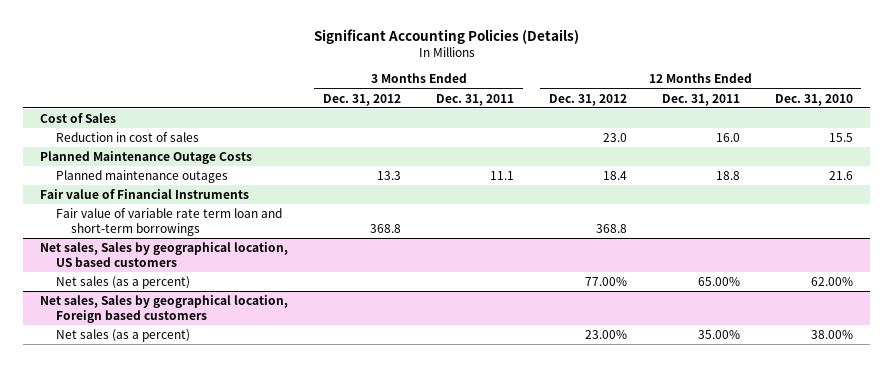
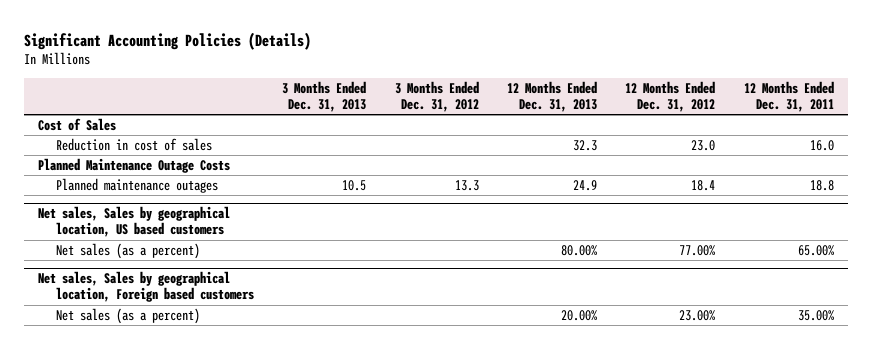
[436,93,515,106] Dec. 31, 2011 -> none
[774,93,853,106] Dec. 31, 2010 -> none
none -> [282,80,367,113] 3 Months Ended Dec. 31, 2013
none -> [506,80,597,113] 12 Months Ended Dec. 31, 2013
[40,188,250,199] Fair value of Financial Instruments -> none
[55,207,282,236] Fair value of variable rate term loan and short-term borrowings -> none

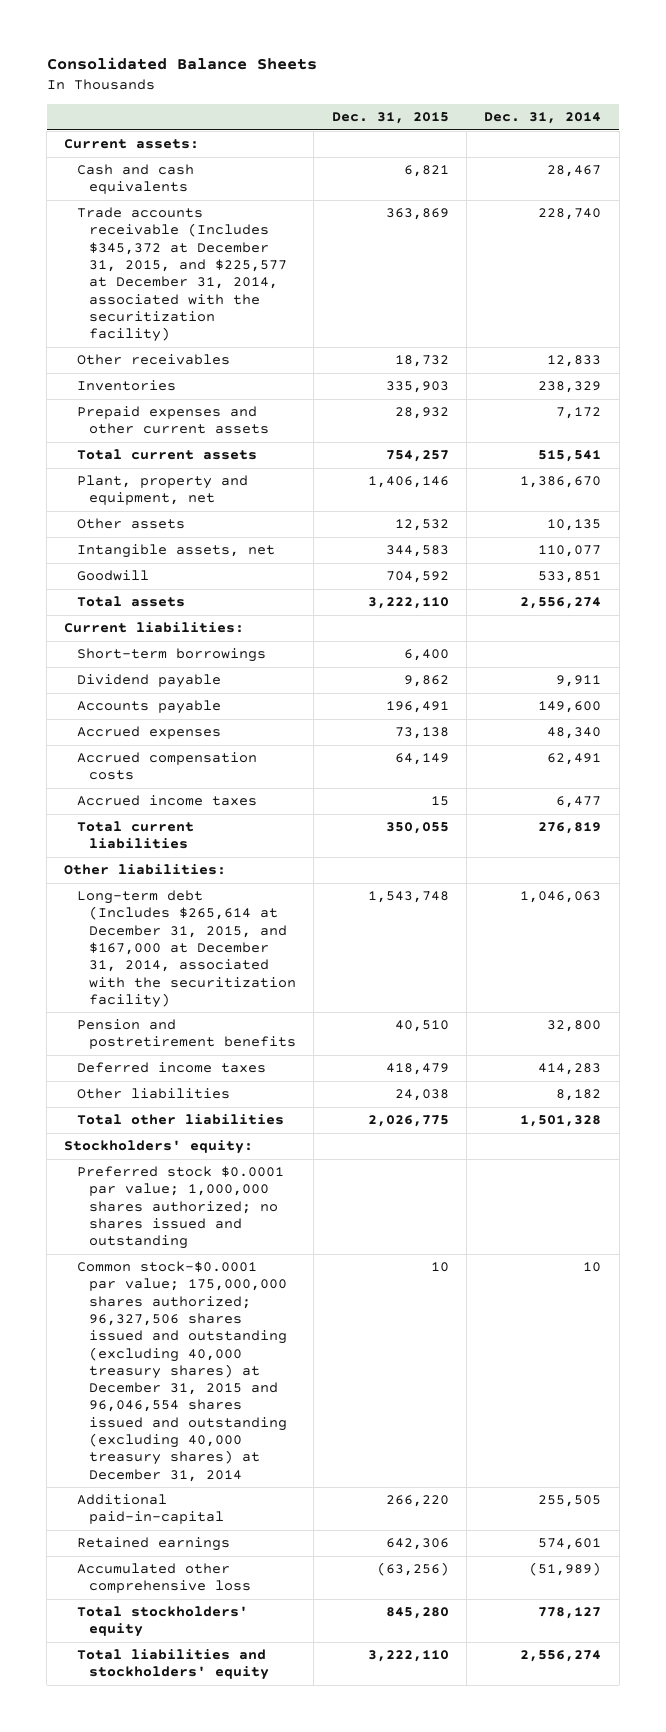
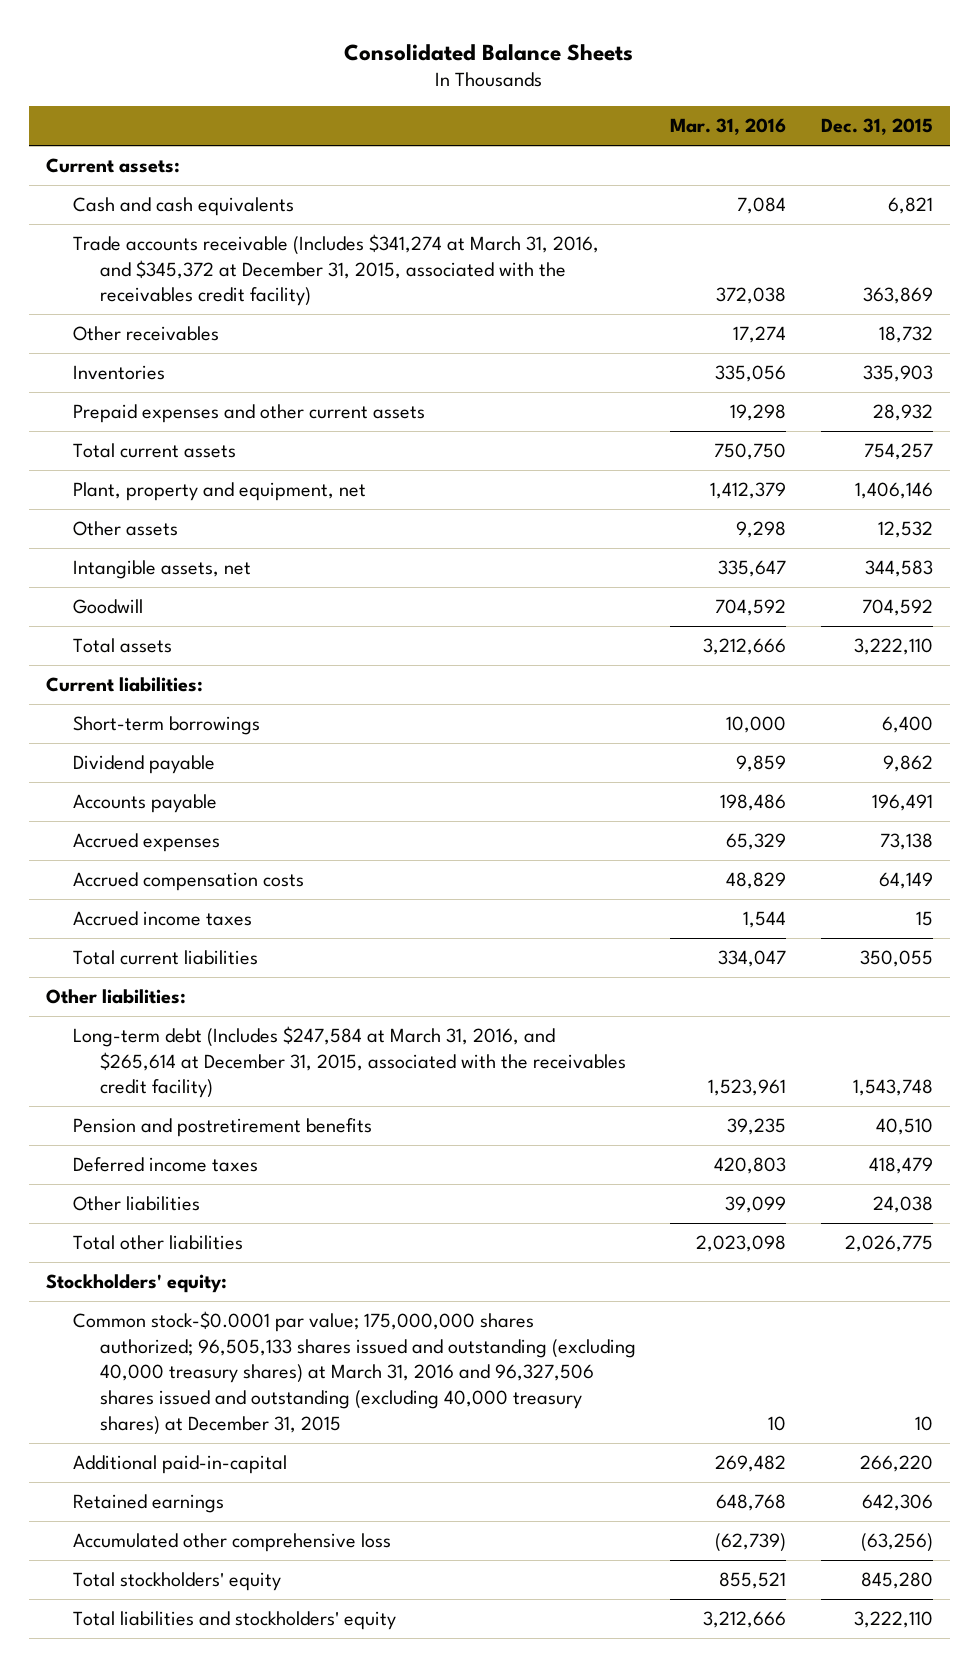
[484,112,602,125] Dec. 31, 2014 -> none
none -> [670,118,787,136] Mar. 31, 2016
[76,207,288,343] Trade accounts receivable (Includes $345,372 at December 31, 2015, and $225,577 at December 31, 2014, associated with the securitization facility) -> [72,233,599,307] Trade accounts receivable (Includes $341,274 at March 31, 2016, and $345,372 at December 31, 2015, associated with the receivables credit facility)
[76,890,297,1008] Long-term debt (Includes $265,614 at December 31, 2015, and $167,000 at December 31, 2014, associated with the securitization facility) -> [72,1025,626,1099] Long-term debt (Includes $247,584 at March 31, 2016, and $265,614 at December 31, 2015, associated with the receivables credit facility)
[76,1166,284,1250] Preferred stock $0.0001 par value; 1,000,000 shares authorized; no shares issued and outstanding -> none
[76,1261,288,1482] Common stock-$0.0001 par value; 175,000,000 shares authorized; 96,327,506 shares issued and outstanding (excluding 40,000 treasury shares) at December 31, 2015 and 96,046,554 shares issued and outstanding (excluding 40,000 treasury shares) at December 31, 2014 -> [72,1310,636,1436] Common stock-$0.0001 par value; 175,000,000 shares authorized; 96,505,133 shares issued and outstanding (excluding 40,000 treasury shares) at March 31, 2016 and 96,327,506 shares issued and outstanding (excluding 40,000 treasury shares) at December 31, 2015

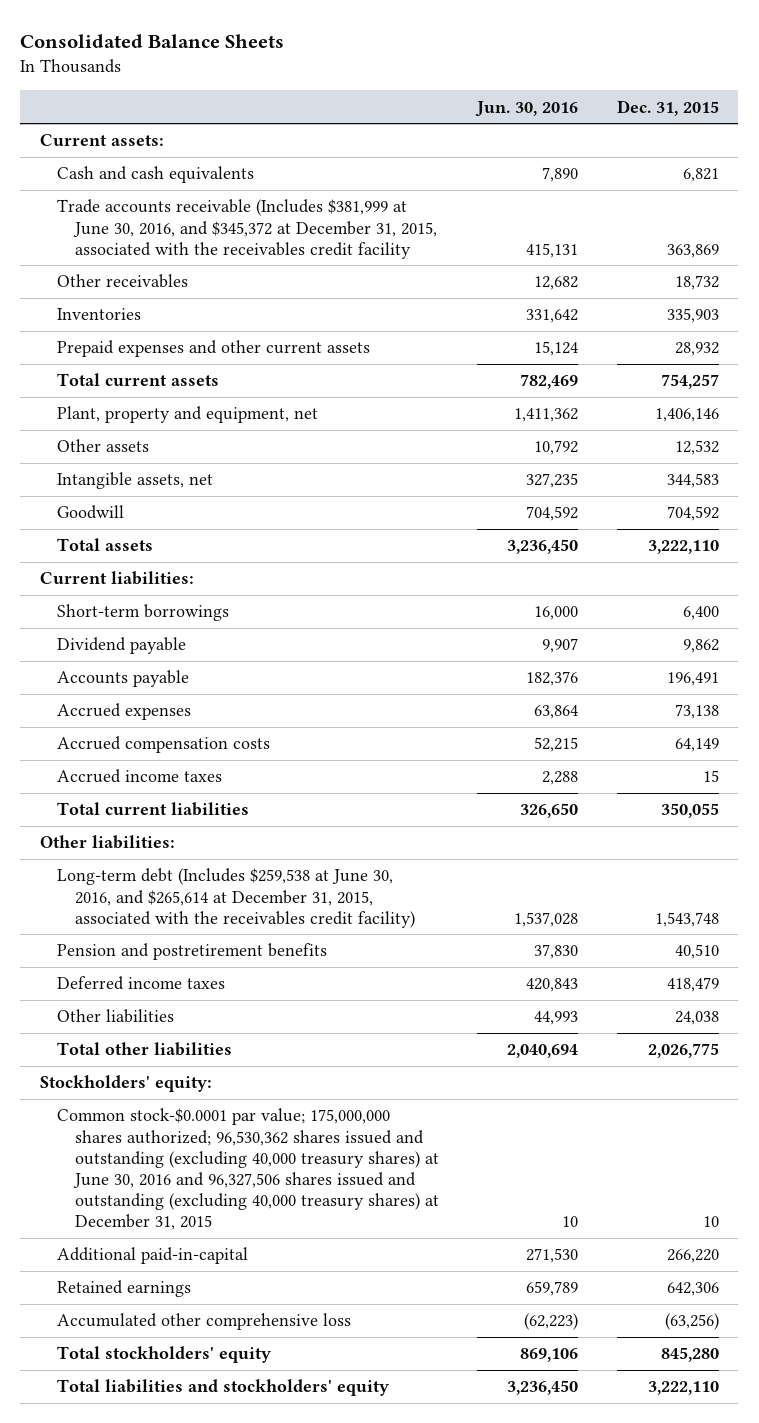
[670,118,787,136] Mar. 31, 2016 -> none
none -> [475,100,579,117] Jun. 30, 2016
[72,233,599,307] Trade accounts receivable (Includes $341,274 at March 31, 2016, and $345,372 at December 31, 2015, associated with the receivables credit facility) -> [57,199,437,259] Trade accounts receivable (Includes $381,999 at June 30, 2016, and $345,372 at December 31, 2015, associated with the receivables credit facility
[72,1025,626,1099] Long-term debt (Includes $247,584 at March 31, 2016, and $265,614 at December 31, 2015, associated with the receivables credit facility) -> [57,868,415,928] Long-term debt (Includes $259,538 at June 30, 2016, and $265,614 at December 31, 2015, associated with the receivables credit facility)
[72,1310,636,1436] Common stock-$0.0001 par value; 175,000,000 shares authorized; 96,505,133 shares issued and outstanding (excluding 40,000 treasury shares) at March 31, 2016 and 96,327,506 shares issued and outstanding (excluding 40,000 treasury shares) at December 31, 2015 -> [57,1108,439,1231] Common stock-$0.0001 par value; 175,000,000 shares authorized; 96,530,362 shares issued and outstanding (excluding 40,000 treasury shares) at June 30, 2016 and 96,327,506 shares issued and outstanding (excluding 40,000 treasury shares) at December 31, 2015

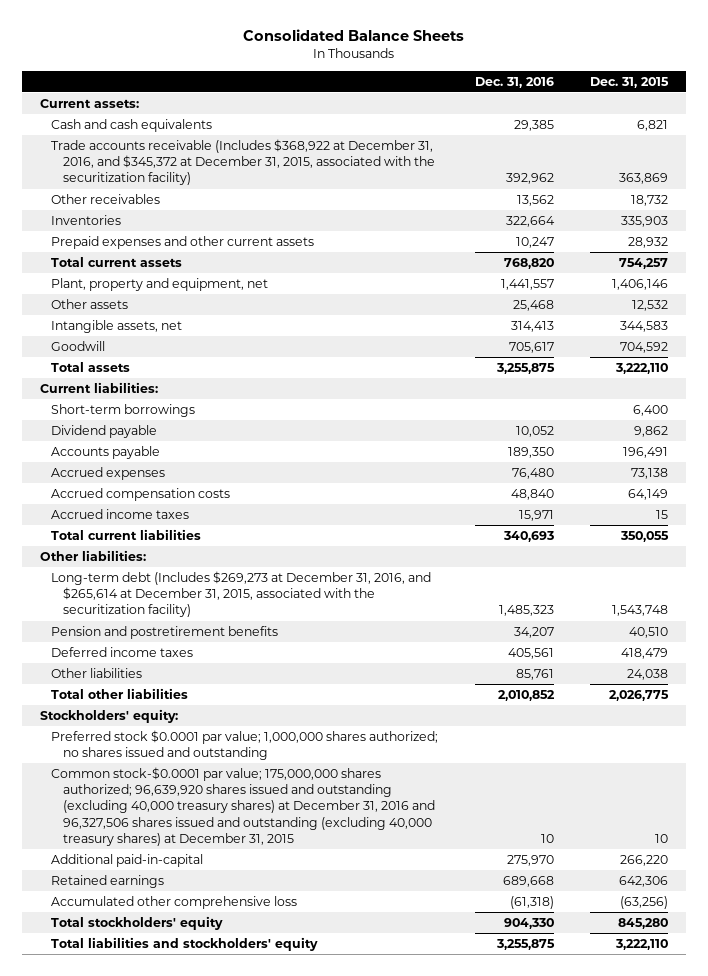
[475,100,579,117] Jun. 30, 2016 -> none
none -> [474,76,554,88] Dec. 31, 2016
[57,199,437,259] Trade accounts receivable (Includes $381,999 at June 30, 2016, and $345,372 at December 31, 2015, associated with the receivables credit facility -> [51,138,435,186] Trade accounts receivable (Includes $368,922 at December 31, 2016, and $345,372 at December 31, 2015, associated with the securitization facility)
[57,868,415,928] Long-term debt (Includes $259,538 at June 30, 2016, and $265,614 at December 31, 2015, associated with the receivables credit facility) -> [51,570,432,618] Long-term debt (Includes $269,273 at December 31, 2016, and $265,614 at December 31, 2015, associated with the securitization facility)
none -> [51,729,439,761] Preferred stock $0.0001 par value; 1,000,000 shares authorized; no shares issued and outstanding
[57,1108,439,1231] Common stock-$0.0001 par value; 175,000,000 shares authorized; 96,530,362 shares issued and outstanding (excluding 40,000 treasury shares) at June 30, 2016 and 96,327,506 shares issued and outstanding (excluding 40,000 treasury shares) at December 31, 2015 -> [51,766,435,846] Common stock-$0.0001 par value; 175,000,000 shares authorized; 96,639,920 shares issued and outstanding (excluding 40,000 treasury shares) at December 31, 2016 and 96,327,506 shares issued and outstanding (excluding 40,000 treasury shares) at December 31, 2015

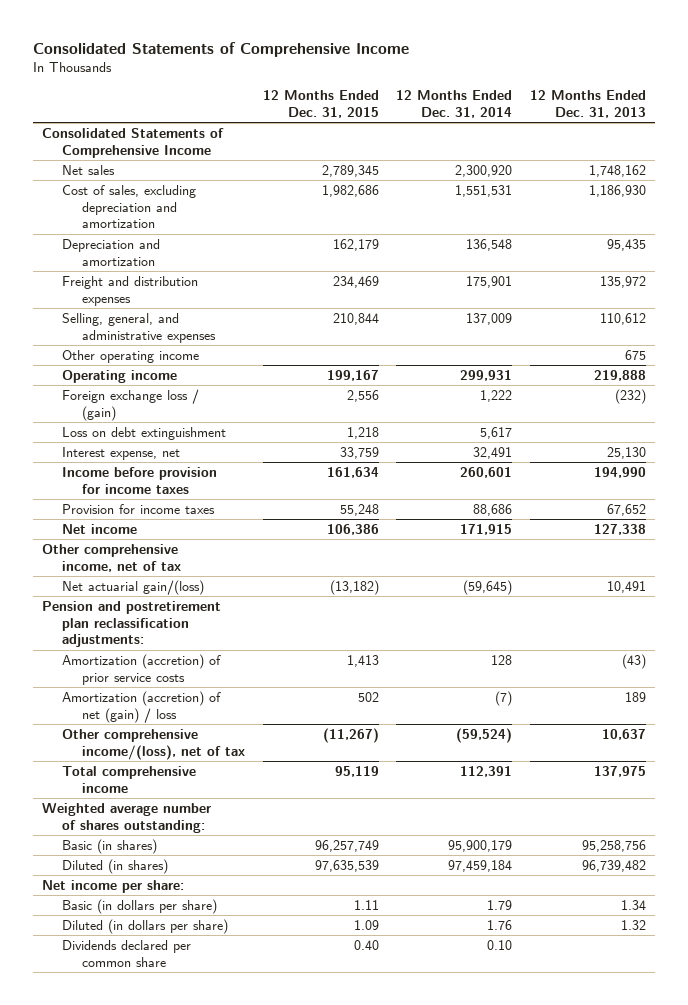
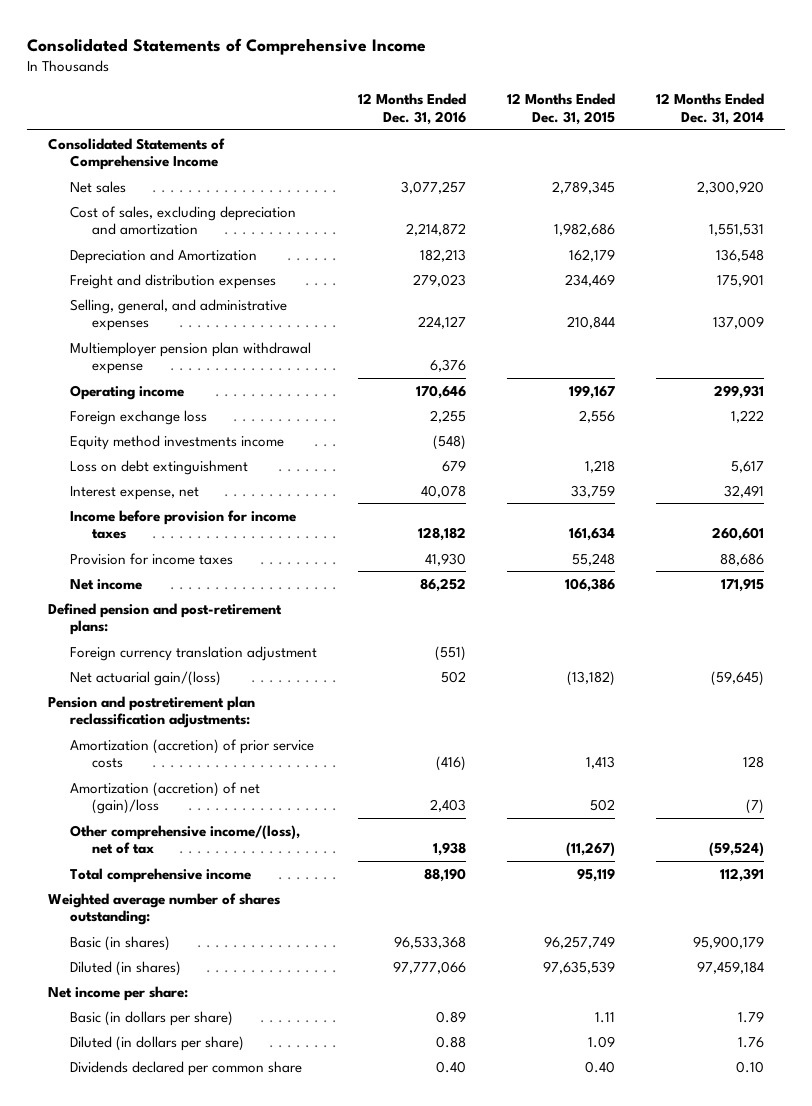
[530,89,647,118] 12 Months Ended Dec. 31, 2013 -> none
none -> [357,93,466,125] 12 Months Ended Dec. 31, 2016
[62,238,161,266] Depreciation and amortization -> [69,248,257,264] Depreciation and Amortization
[62,349,200,363] Other operating income -> none
none -> [69,341,311,375] Multiemployer pension plan withdrawal expense
[62,388,200,421] Foreign exchange loss / (gain) -> [69,409,207,425] Foreign exchange loss
none -> [69,434,284,450] Equity method investments income
[42,543,182,572] Other comprehensive income, net of tax -> none
none -> [47,602,282,636] Defined pension and post-retirement plans:
none -> [69,645,317,661] Foreign currency translation adjustment
[62,690,222,723] Amortization (accretion) of net (gain) / loss -> [69,781,260,815] Amortization (accretion) of net (gain)/loss

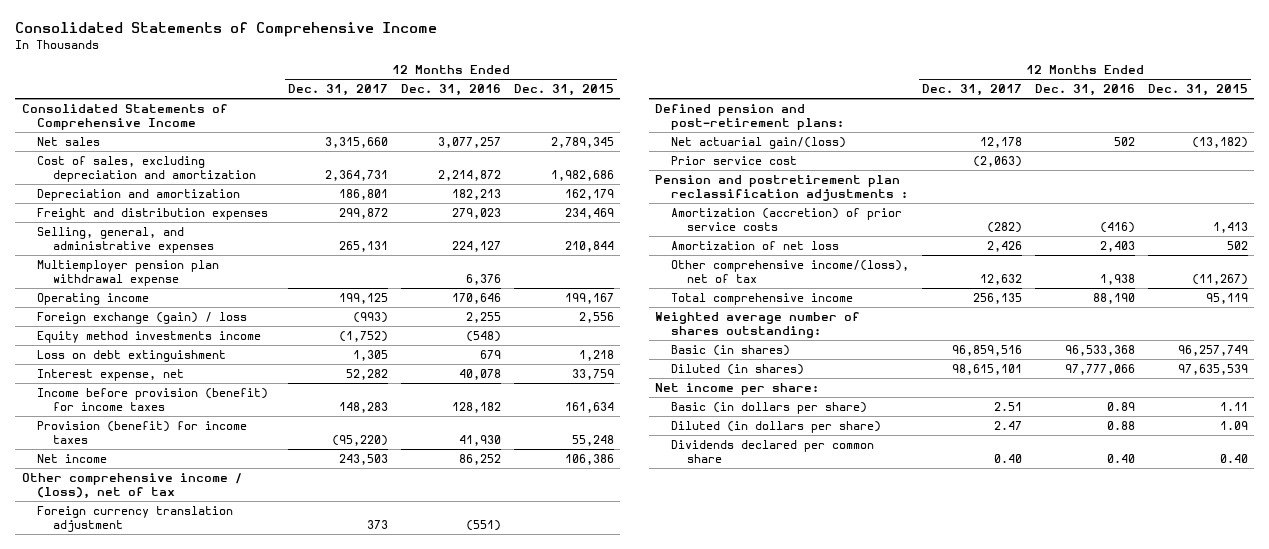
[656,93,765,125] 12 Months Ended Dec. 31, 2014 -> none
none -> [288,84,389,97] Dec. 31, 2017
[69,248,257,264] Depreciation and Amortization -> [37,188,241,201] Depreciation and amortization
[69,409,207,425] Foreign exchange loss -> [37,311,248,324] Foreign exchange (gain) / loss
[69,509,296,540] Income before provision for income taxes -> [37,387,269,412] Income before provision (benefit) for income taxes
[69,552,233,565] Provision for income taxes -> [37,420,248,445] Provision (benefit) for income taxes
none -> [21,472,242,500] Other comprehensive income / (loss), net of tax
[47,602,282,636] Defined pension and post-retirement plans: -> [655,103,845,131] Defined pension and post-retirement plans:
none -> [671,155,798,165] Prior service cost
[47,695,255,729] Pension and postretirement plan reclassification adjustments: -> [655,174,909,202] Pension and postretirement plan reclassification adjustments :
[69,781,260,815] Amortization (accretion) of net (gain)/loss -> [671,240,840,250] Amortization of net loss

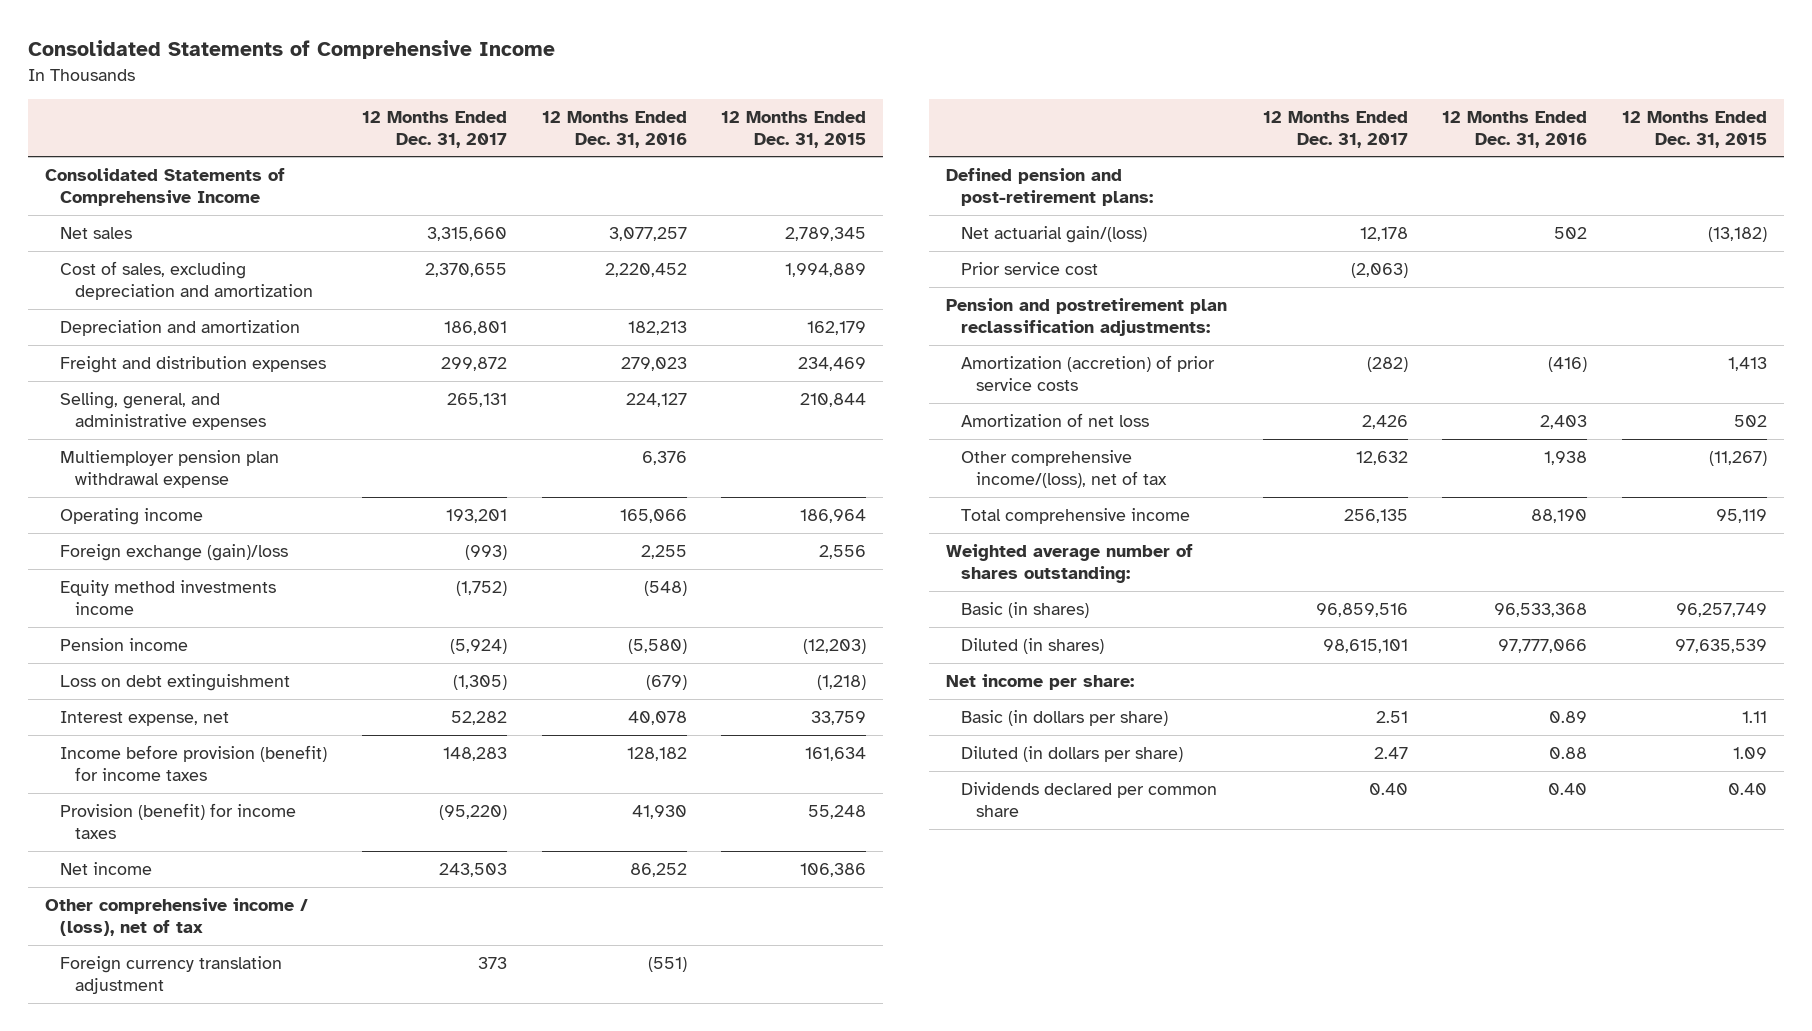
[325,170,389,182] 2,364,731 -> [424,263,507,278] 2,370,655
[437,170,501,182] 2,214,872 -> [604,263,687,278] 2,220,452
[550,170,614,182] 1,982,686 -> [785,263,867,278] 1,994,889
[339,292,389,304] 199,125 -> [445,509,507,524] 193,201
[451,292,501,304] 170,646 -> [619,509,687,524] 165,066
[564,292,614,304] 199,167 -> [800,509,867,524] 186,964
[37,311,248,324] Foreign exchange (gain) / loss -> [60,544,289,562] Foreign exchange (gain)/loss
none -> [60,638,189,652] Pension income
[353,349,389,361] 1,305 -> [452,675,507,691] (1,305)
[479,349,501,359] 679 -> [645,675,687,691] (679)
[578,349,614,361] 1,218 -> [817,675,867,691] (1,218)
[655,174,909,202] Pension and postretirement plan reclassification adjustments : -> [946,298,1228,336] Pension and postretirement plan reclassification adjustments:

